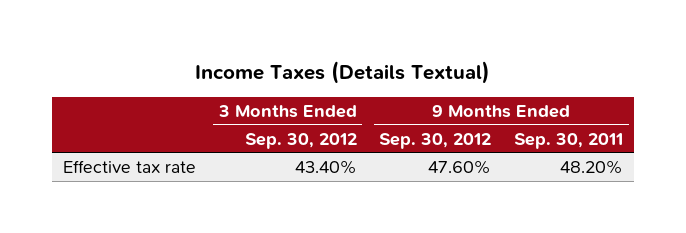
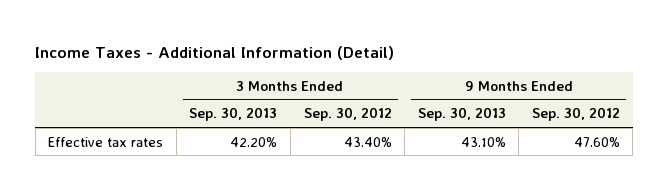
[195,61,491,85] Income Taxes (Details Textual) -> [35,45,395,60] Income Taxes - Additional Information (Detail)
[513,132,623,149] Sep. 30, 2011 -> none
none -> [189,107,278,122] Sep. 30, 2013
none -> [417,107,506,122] Sep. 30, 2013
[63,159,197,173] Effective tax rate -> [48,136,164,147] Effective tax rates

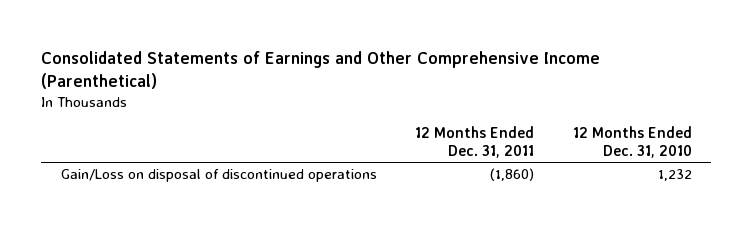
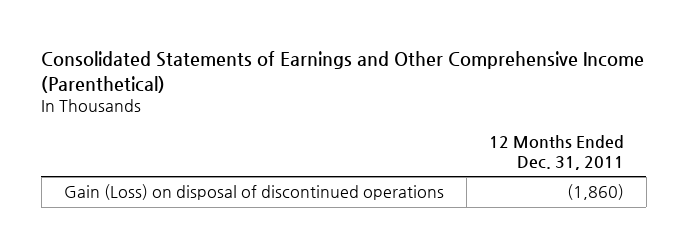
[572,126,692,159] 12 Months Ended Dec. 31, 2010 -> none
[60,169,377,183] Gain/Loss on disposal of discontinued operations -> [63,184,444,201] Gain (Loss) on disposal of discontinued operations

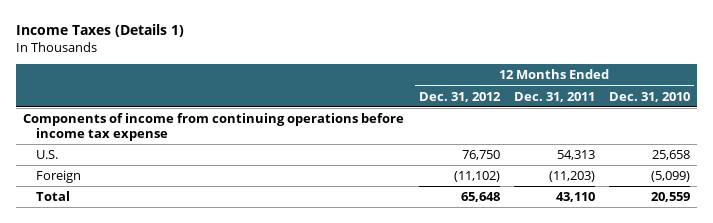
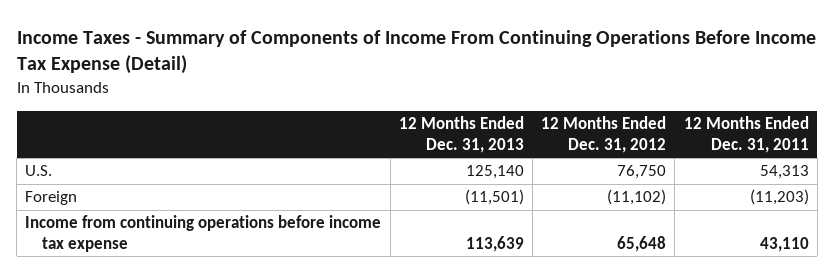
[16,24,185,38] Income Taxes (Details 1) -> [16,29,816,75] Income Taxes - Summary of Components of Income From Continuing Operations Before Income Tax Expense (Detail)
[609,91,691,102] Dec. 31, 2010 -> none
none -> [398,116,524,153] 12 Months Ended Dec. 31, 2013
[23,113,405,141] Components of income from continuing operations before income tax expense -> none
[36,191,71,202] Total -> [25,215,382,253] Income from continuing operations before income tax expense

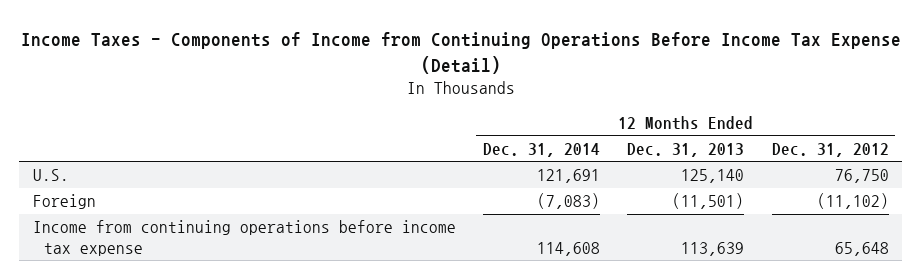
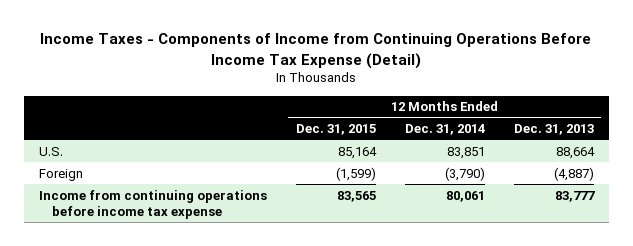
[771,142,889,157] Dec. 31, 2012 -> none
none -> [295,123,376,135] Dec. 31, 2015
[536,169,600,184] 121,691 -> [446,146,485,159] 83,851
[681,169,745,184] 125,140 -> [555,146,595,159] 88,664
[536,193,600,210] (7,083) -> [444,166,485,181] (3,790)
[672,193,745,210] (11,501) -> [553,166,594,181] (4,887)
[536,241,600,256] 114,608 -> [445,190,485,202] 80,061
[681,241,745,256] 113,639 -> [554,190,595,202] 83,777

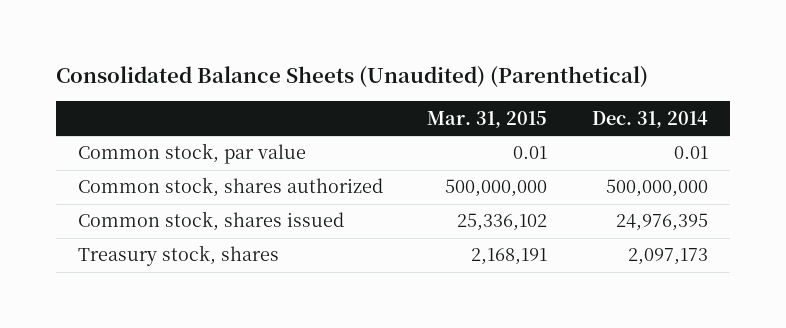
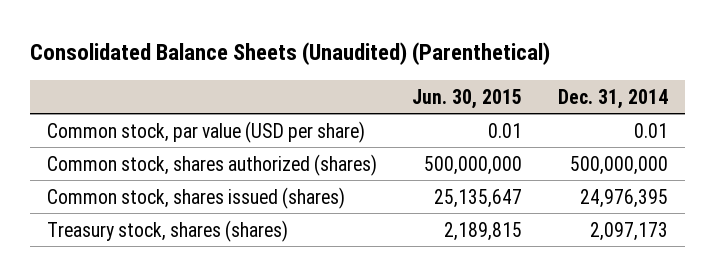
[427,110,548,128] Mar. 31, 2015 -> none
none -> [412,88,523,109] Jun. 30, 2015
[77,143,306,165] Common stock, par value -> [47,120,366,143] Common stock, par value (USD per share)
[77,177,383,198] Common stock, shares authorized -> [47,153,378,176] Common stock, shares authorized (shares)
[77,211,344,232] Common stock, shares issued -> [47,186,346,209] Common stock, shares issued (shares)
[77,245,279,267] Treasury stock, shares -> [47,219,289,242] Treasury stock, shares (shares)

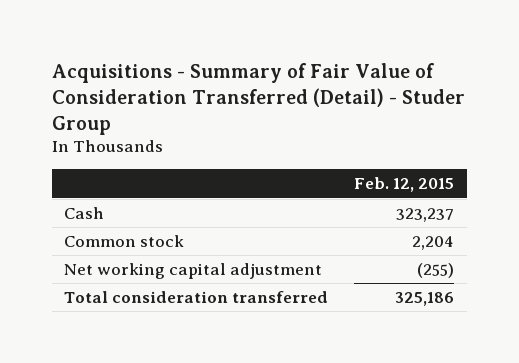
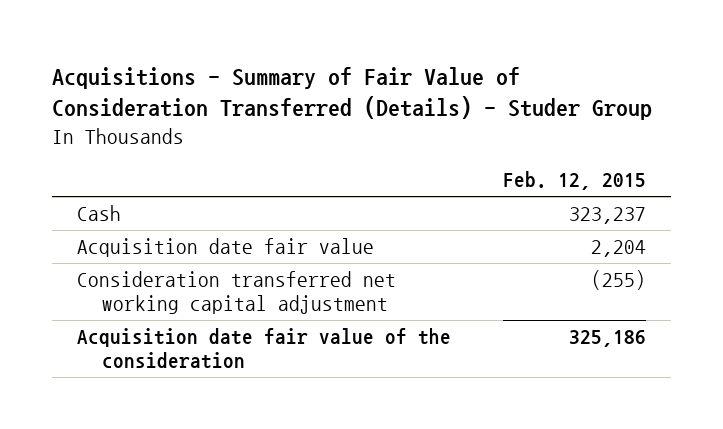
[51,62,465,135] Acquisitions - Summary of Fair Value of Consideration Transferred (Detail) - Studer Group -> [51,66,652,121] Acquisitions - Summary of Fair Value of Consideration Transferred (Details) - Studer Group
[64,234,185,247] Common stock -> [77,238,375,258] Acquisition date fair value
[64,262,323,279] Net working capital adjustment -> [77,271,397,314] Consideration transferred net working capital adjustment
[64,290,329,303] Total consideration transferred -> [77,328,452,369] Acquisition date fair value of the consideration

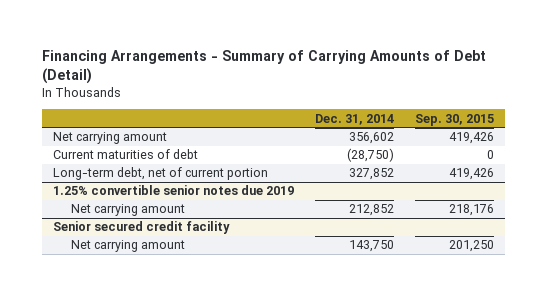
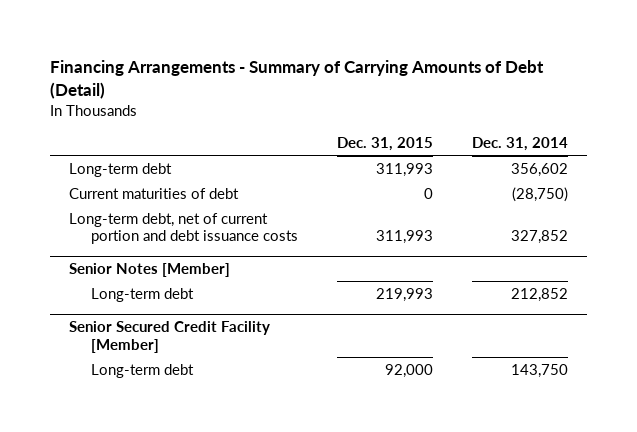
[415,113,495,126] Sep. 30, 2015 -> none
none -> [336,137,433,152] Dec. 31, 2015
[52,132,167,145] Net carrying amount -> [69,162,173,177] Long-term debt
[52,185,294,196] 1.25% convertible senior notes due 2019 -> none
[52,167,268,181] Long-term debt, net of current portion -> [69,212,299,245] Long-term debt, net of current portion and debt issuance costs
none -> [69,263,231,278] Senior Notes [Member]
[70,204,185,217] Net carrying amount -> [91,287,195,302] Long-term debt
[52,221,230,235] Senior secured credit facility -> [69,321,271,353] Senior Secured Credit Facility [Member]
[70,240,185,253] Net carrying amount -> [91,363,195,378] Long-term debt

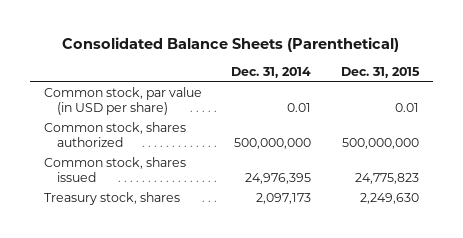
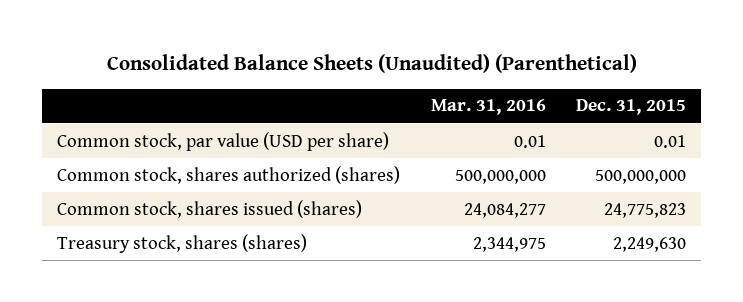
[62,37,400,53] Consolidated Balance Sheets (Parenthetical) -> [106,54,637,74] Consolidated Balance Sheets (Unaudited) (Parenthetical)
[231,67,312,79] Dec. 31, 2014 -> none
none -> [430,99,546,116] Mar. 31, 2016
[44,87,203,116] Common stock, par value (in USD per share) -> [57,131,390,151] Common stock, par value (USD per share)
[44,122,187,148] Common stock, shares authorized -> [57,165,401,184] Common stock, shares authorized (shares)
[44,157,187,183] Common stock, shares issued -> [57,199,363,218] Common stock, shares issued (shares)
[44,192,181,206] Treasury stock, shares -> [57,233,308,253] Treasury stock, shares (shares)

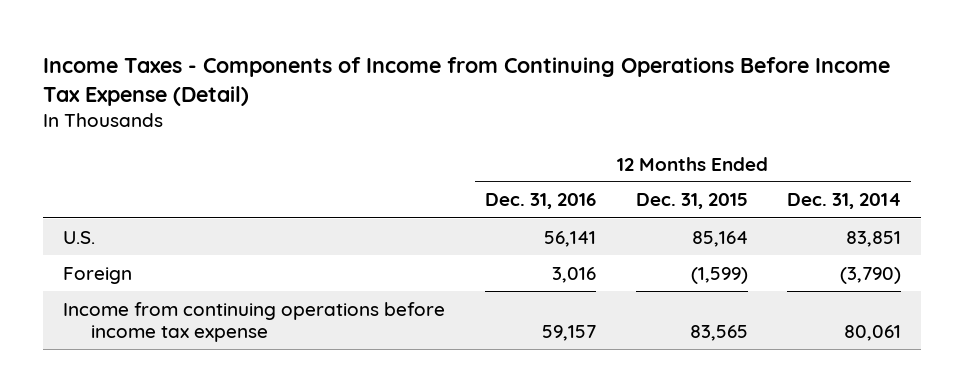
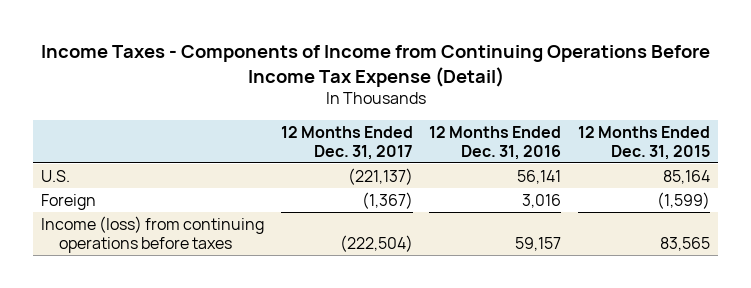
[787,193,902,210] Dec. 31, 2014 -> none
none -> [280,125,413,160] 12 Months Ended Dec. 31, 2017
[63,301,446,342] Income from continuing operations before income tax expense -> [41,215,265,253] Income (loss) from continuing operations before taxes

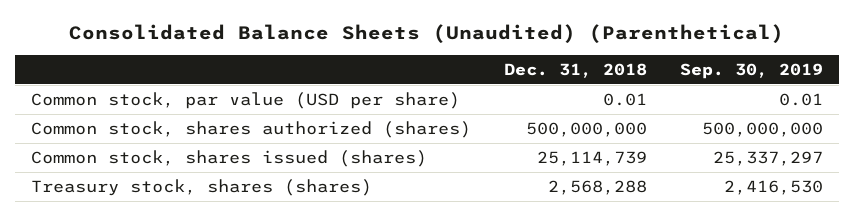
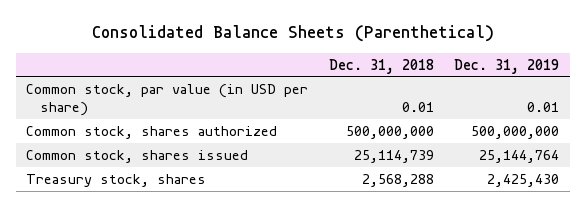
[68,24,784,44] Consolidated Balance Sheets (Unaudited) (Parenthetical) -> [91,25,494,43] Consolidated Balance Sheets (Parenthetical)
[679,62,823,79] Sep. 30, 2019 -> none
none -> [454,58,560,74] Dec. 31, 2019
[31,91,461,109] Common stock, par value (USD per share) -> [25,83,308,117] Common stock, par value (in USD per share)
[31,120,472,138] Common stock, shares authorized (shares) -> [25,125,277,139] Common stock, shares authorized
[31,149,428,167] Common stock, shares issued (shares) -> [25,149,248,163] Common stock, shares issued
[31,178,373,196] Treasury stock, shares (shares) -> [25,173,206,187] Treasury stock, shares

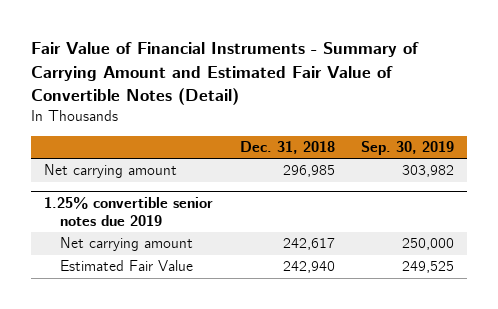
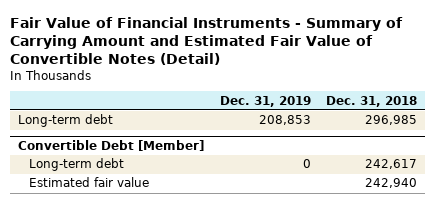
[360,141,454,156] Sep. 30, 2019 -> none
none -> [219,95,311,107] Dec. 31, 2019
[44,164,178,179] Net carrying amount -> [18,114,114,128] Long-term debt
[44,196,214,226] 1.25% convertible senior notes due 2019 -> [18,140,205,152] Convertible Debt [Member]
[60,237,194,252] Net carrying amount -> [28,158,124,172] Long-term debt
[60,260,194,272] Estimated Fair Value -> [28,177,149,188] Estimated fair value

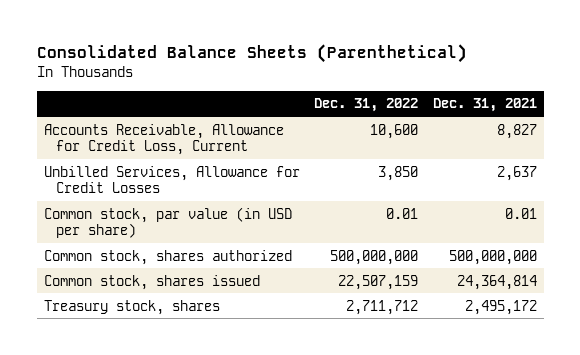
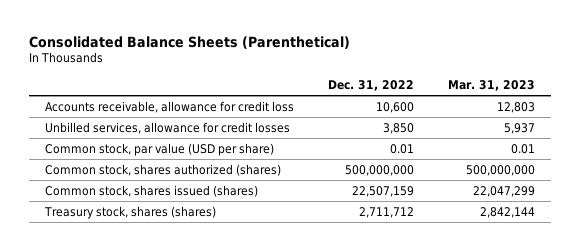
[432,98,537,113] Dec. 31, 2021 -> none
none -> [447,79,535,91] Mar. 31, 2023
[43,123,284,155] Accounts Receivable, Allowance for Credit Loss, Current -> [45,100,295,113] Accounts receivable, allowance for credit loss
[43,165,300,193] Unbilled Services, Allowance for Credit Losses -> [45,121,291,134] Unbilled services, allowance for credit losses
[43,206,292,238] Common stock, par value (in USD per share) -> [45,142,275,156] Common stock, par value (USD per share)
[43,249,292,265] Common stock, shares authorized -> [45,163,282,176] Common stock, shares authorized (shares)
[43,274,260,290] Common stock, shares issued -> [45,184,259,197] Common stock, shares issued (shares)
[43,299,220,315] Treasury stock, shares -> [44,205,217,219] Treasury stock, shares (shares)

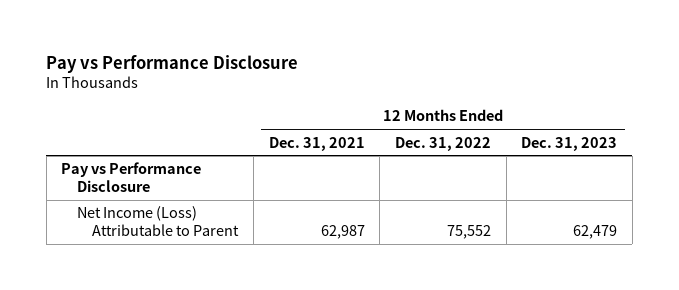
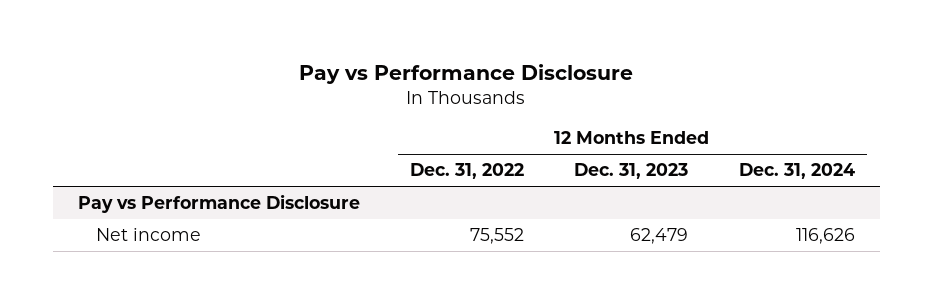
[268,136,365,151] Dec. 31, 2021 -> none
none -> [738,163,855,180] Dec. 31, 2024
[76,206,240,236] Net Income (Loss) Attributable to Parent -> [95,228,201,242] Net income

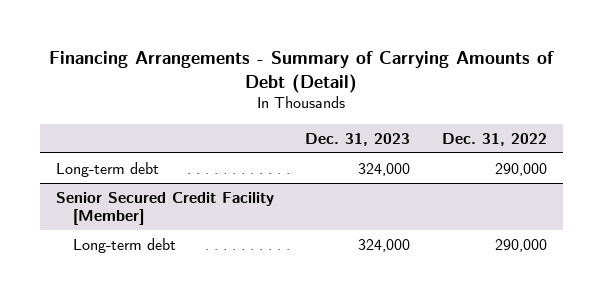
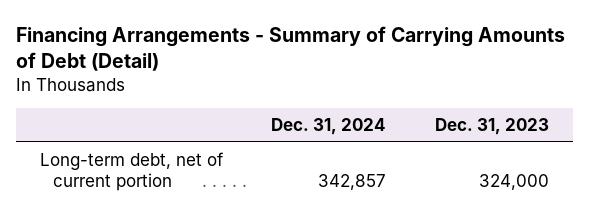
[442,132,548,146] Dec. 31, 2022 -> none
none -> [271,117,387,135] Dec. 31, 2024
[55,191,274,225] Senior Secured Credit Facility [Member] -> none
[72,237,176,253] Long-term debt -> none
[55,161,159,177] Long-term debt -> [39,152,224,191] Long-term debt, net of current portion

